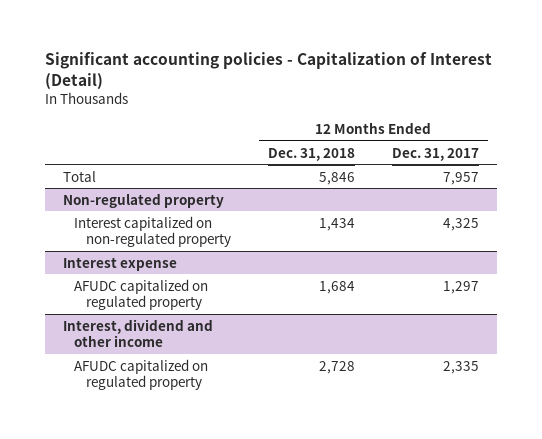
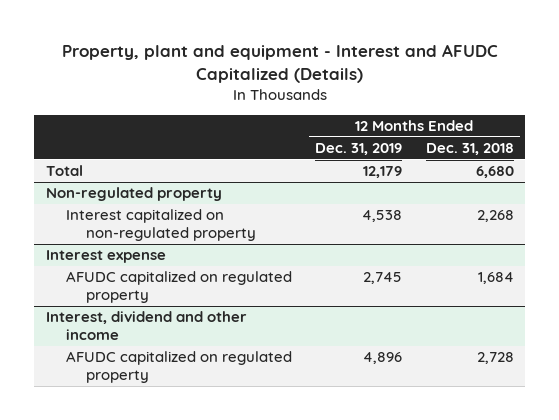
[44,52,492,91] Significant accounting policies - Capitalization of Interest (Detail) -> [61,43,498,84] Property, plant and equipment - Interest and AFUDC Capitalized (Details)
[391,147,479,161] Dec. 31, 2017 -> none
none -> [315,143,403,156] Dec. 31, 2019
[318,171,355,185] 5,846 -> [475,166,514,179] 6,680
[318,217,355,231] 1,434 -> [476,210,514,223] 2,268

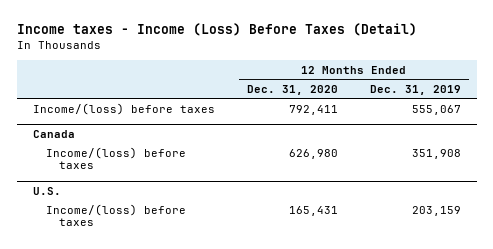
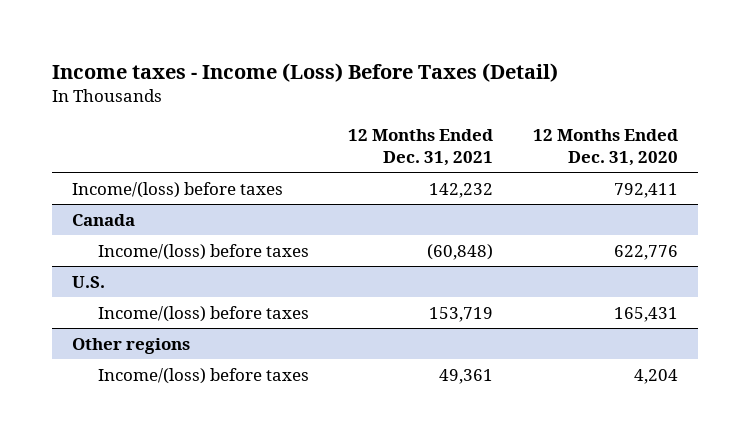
[369,84,461,95] Dec. 31, 2019 -> none
none -> [348,129,494,166] 12 Months Ended Dec. 31, 2021
[288,148,338,159] 626,980 -> [613,244,678,260] 622,776
none -> [71,337,190,354] Other regions
none -> [97,367,309,384] Income/(loss) before taxes

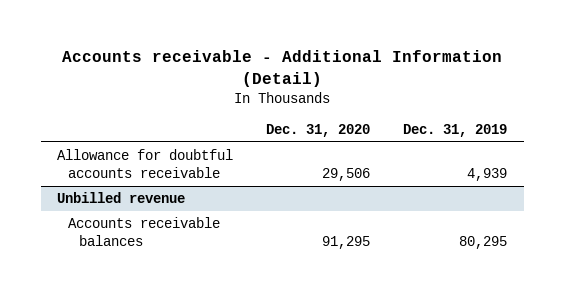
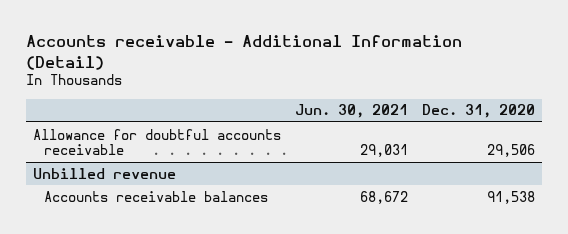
[403,123,508,137] Dec. 31, 2019 -> none
none -> [295,104,409,119] Jun. 30, 2021
[322,235,371,249] 91,295 -> [486,190,535,204] 91,538

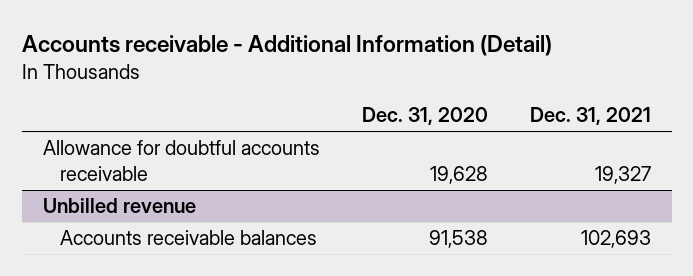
[295,104,409,119] Jun. 30, 2021 -> none
none -> [529,107,651,126] Dec. 31, 2021
[486,144,535,158] 29,506 -> [429,165,488,184] 19,628

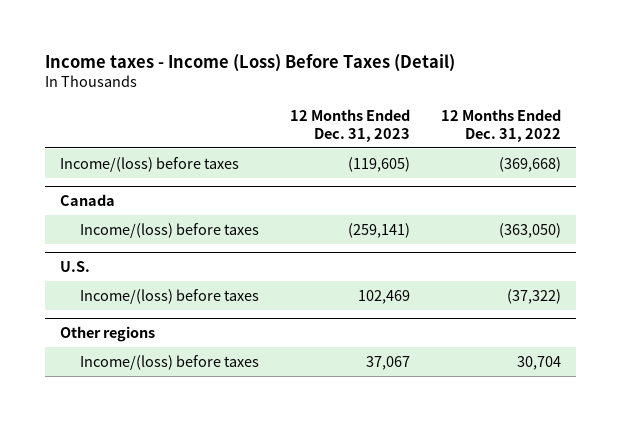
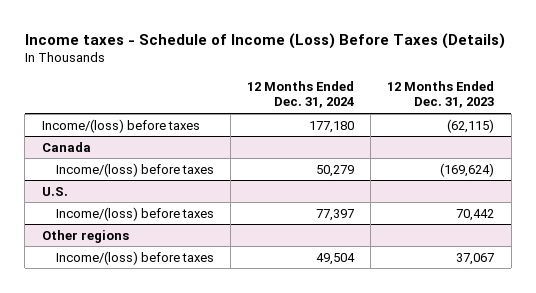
[44,53,455,72] Income taxes - Income (Loss) Before Taxes (Detail) -> [24,32,505,49] Income taxes - Schedule of Income (Loss) Before Taxes (Details)
[440,109,561,142] 12 Months Ended Dec. 31, 2022 -> none
none -> [247,80,355,109] 12 Months Ended Dec. 31, 2024
[348,156,411,172] (119,605) -> [447,118,495,133] (62,115)
[348,222,411,238] (259,141) -> [440,162,495,177] (169,624)
[358,289,411,304] 102,469 -> [456,208,495,221] 70,442

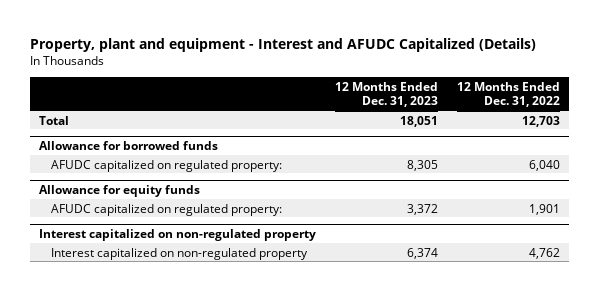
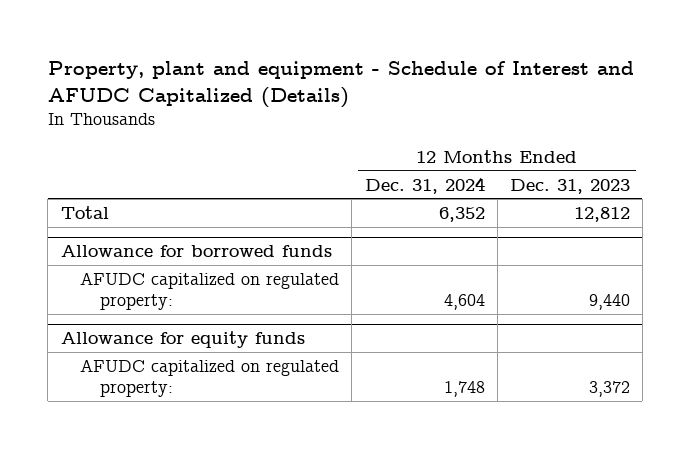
[29,37,536,52] Property, plant and equipment - Interest and AFUDC Capitalized (Details) -> [47,60,634,108] Property, plant and equipment - Schedule of Interest and AFUDC Capitalized (Details)
[456,81,560,108] 12 Months Ended Dec. 31, 2022 -> none
none -> [364,176,485,194] Dec. 31, 2024
[400,115,439,127] 18,051 -> [573,206,630,222] 12,812
[407,159,439,171] 8,305 -> [588,293,630,310] 9,440
[39,228,317,241] Interest capitalized on non-regulated property -> none
[51,247,309,260] Interest capitalized on non-regulated property -> none

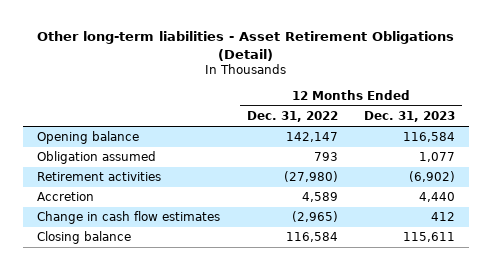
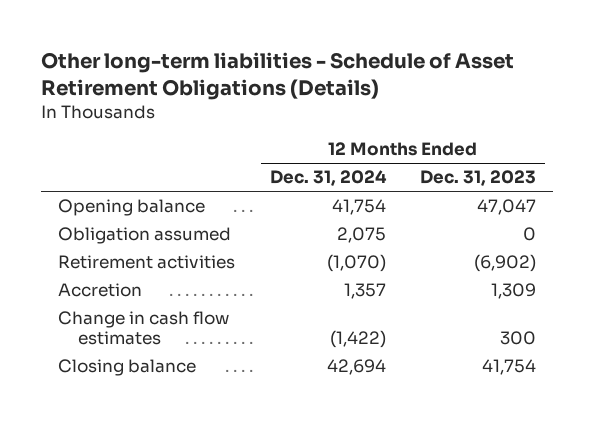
[37,30,455,61] Other long-term liabilities - Asset Retirement Obligations (Detail) -> [41,52,515,100] Other long-term liabilities - Schedule of Asset Retirement Obligations (Details)
[246,111,338,123] Dec. 31, 2022 -> none
none -> [269,170,387,187] Dec. 31, 2024
[403,132,456,143] 116,584 -> [476,199,536,216] 47,047
[419,152,456,163] 1,077 -> [522,227,536,242] 0
[419,192,456,203] 4,440 -> [490,283,536,300] 1,309
[431,212,456,222] 412 -> [499,331,536,346] 300
[403,232,456,243] 115,611 -> [481,359,536,376] 41,754

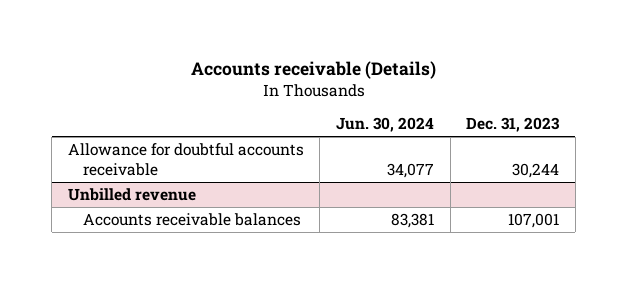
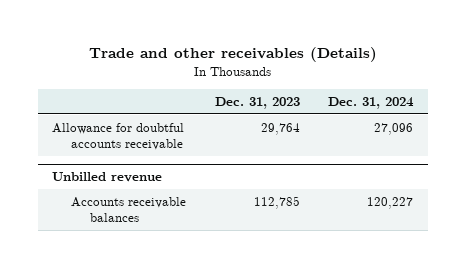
[190,61,436,80] Accounts receivable (Details) -> [88,47,377,63] Trade and other receivables (Details)
[336,117,435,133] Jun. 30, 2024 -> none
none -> [328,96,415,109] Dec. 31, 2024
[512,162,560,178] 30,244 -> [260,122,300,135] 29,764
[508,212,560,228] 107,001 -> [253,195,300,209] 112,785

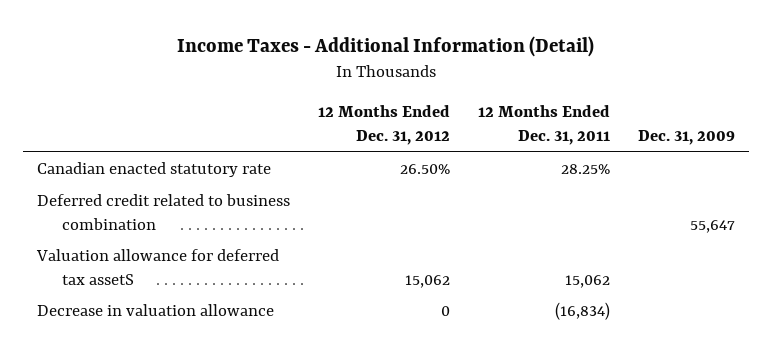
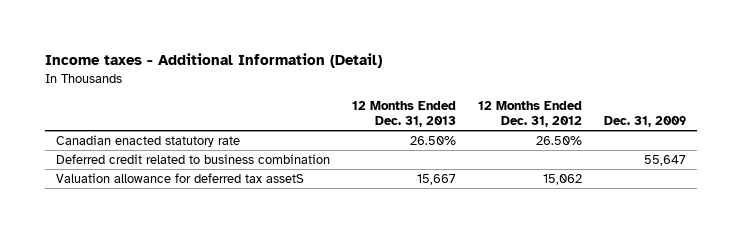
[177,36,595,58] Income Taxes - Additional Information (Detail) -> [45,53,383,69] Income taxes - Additional Information (Detail)
[478,105,611,145] 12 Months Ended Dec. 31, 2011 -> none
none -> [352,100,457,128] 12 Months Ended Dec. 31, 2013
[37,304,275,317] Decrease in valuation allowance -> none

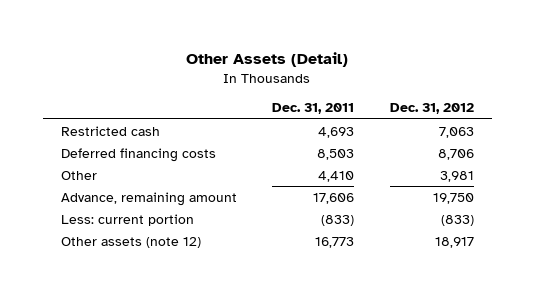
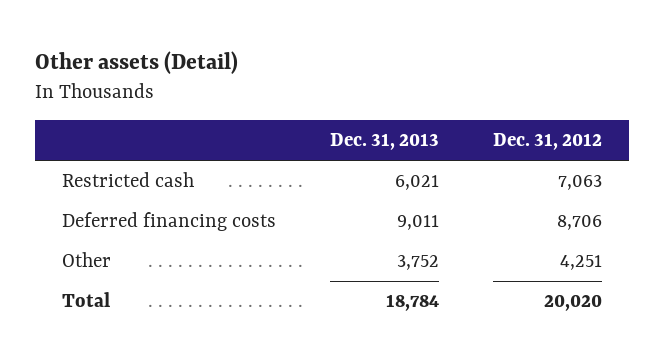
[186,52,349,68] Other Assets (Detail) -> [35,51,239,75] Other assets (Detail)
[272,103,355,115] Dec. 31, 2011 -> none
none -> [330,133,440,151] Dec. 31, 2013
[60,191,237,206] Advance, remaining amount -> none
[60,213,194,226] Less: current portion -> none
[60,236,201,248] Other assets (note 12) -> none
[439,170,474,182] 3,981 -> [560,255,603,271] 4,251
none -> [62,292,111,308] Total

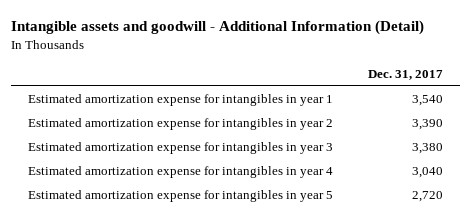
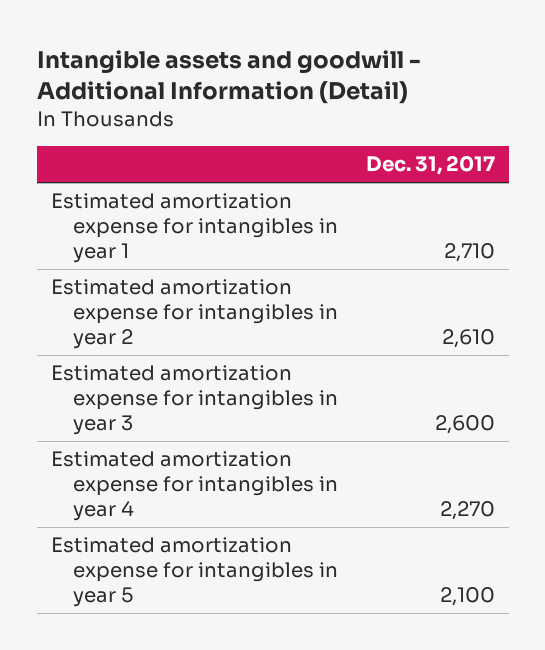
[411,95,443,107] 3,540 -> [443,243,495,263] 2,710
[411,119,443,131] 3,390 -> [441,329,495,349] 2,610
[411,143,443,155] 3,380 -> [434,415,495,435] 2,600
[411,167,443,179] 3,040 -> [439,501,495,521] 2,270
[411,191,443,203] 2,720 -> [439,587,495,607] 2,100

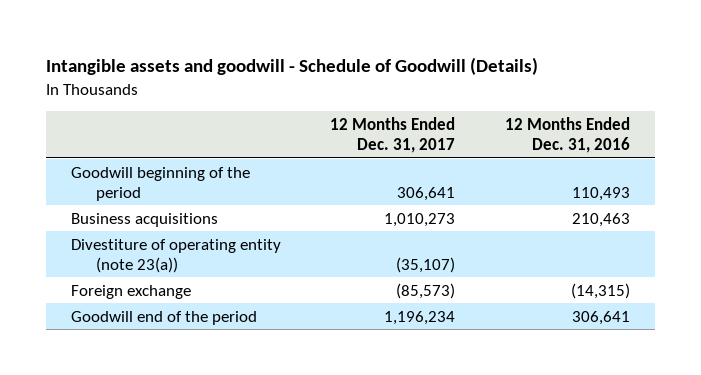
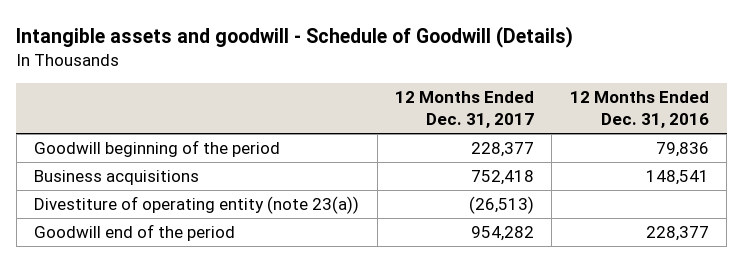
[70,284,191,299] Foreign exchange -> none
[397,186,456,201] 306,641 -> [470,142,534,158] 228,377
[571,186,630,201] 110,493 -> [655,142,709,158] 79,836
[384,212,456,227] 1,010,273 -> [470,170,534,186] 752,418
[571,212,630,227] 210,463 -> [645,170,709,186] 148,541
[396,256,456,273] (35,107) -> [468,196,534,215] (26,513)
[384,310,456,325] 1,196,234 -> [470,226,534,242] 954,282
[571,310,630,325] 306,641 -> [645,226,709,242] 228,377

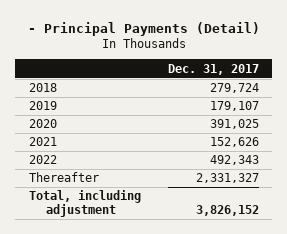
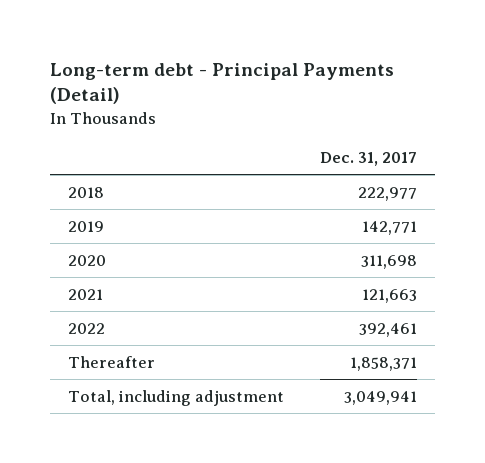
[27,21,260,36] - Principal Payments (Detail) -> [49,62,394,105] Long-term debt - Principal Payments (Detail)
[209,83,259,94] 279,724 -> [358,186,418,201] 222,977
[209,101,259,112] 179,107 -> [362,220,418,235] 142,771
[209,119,259,130] 391,025 -> [361,254,418,269] 311,698
[209,137,259,148] 152,626 -> [362,288,418,303] 121,663
[209,155,259,166] 492,343 -> [359,322,418,337] 392,461
[195,173,259,184] 2,331,327 -> [350,356,418,371] 1,858,371
[195,204,259,216] 3,826,152 -> [344,390,418,405] 3,049,941

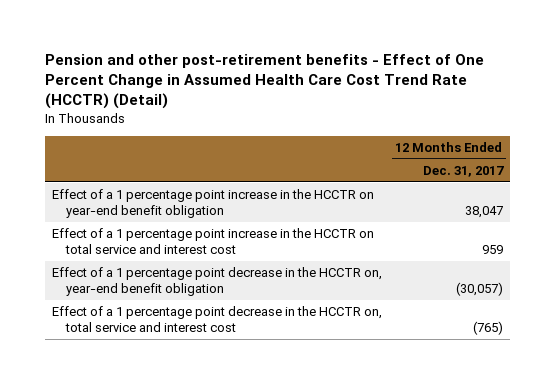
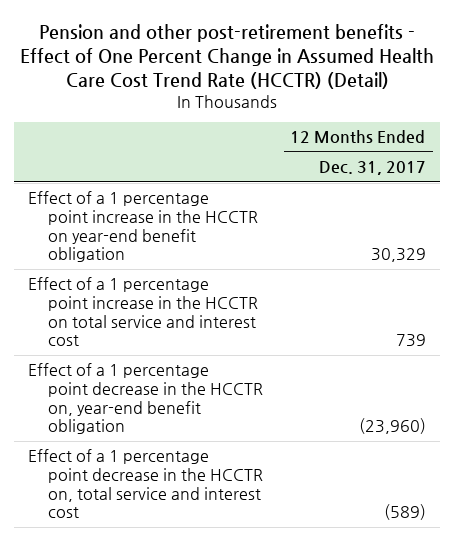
[464,206,503,219] 38,047 -> [370,248,426,263] 30,329
[481,245,503,255] 959 -> [395,334,426,348] 739
[455,282,503,297] (30,057) -> [358,418,426,435] (23,960)
[472,321,503,336] (765) -> [383,504,426,521] (589)

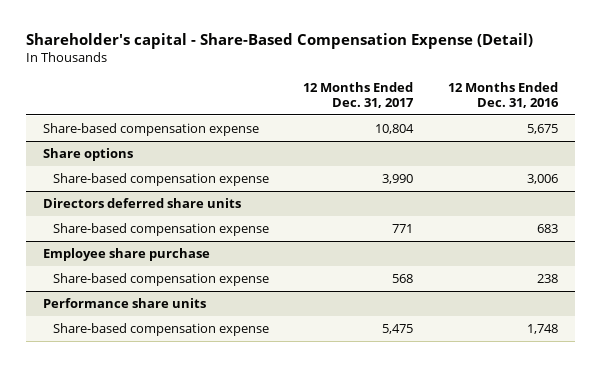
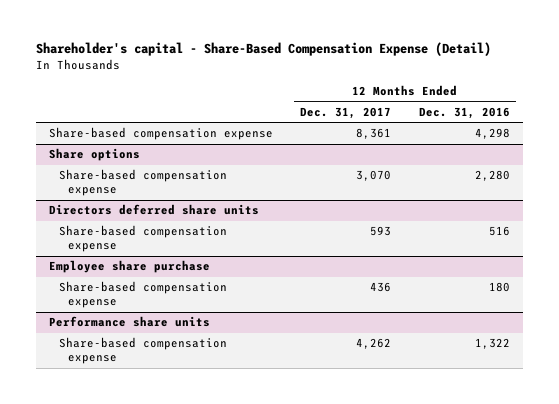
[375,123,415,134] 10,804 -> [356,128,392,140] 8,361
[526,123,558,134] 5,675 -> [474,128,510,140] 4,298
[382,173,414,184] 3,990 -> [356,170,392,182] 3,070
[526,173,558,184] 3,006 -> [474,170,510,182] 2,280
[392,223,414,233] 771 -> [370,226,392,237] 593
[536,223,558,233] 683 -> [488,226,510,237] 516
[392,273,414,283] 568 -> [370,282,392,293] 436
[536,273,558,283] 238 -> [488,282,510,293] 180
[382,323,414,334] 5,475 -> [356,338,392,350] 4,262
[526,323,558,334] 1,748 -> [474,338,510,350] 1,322

